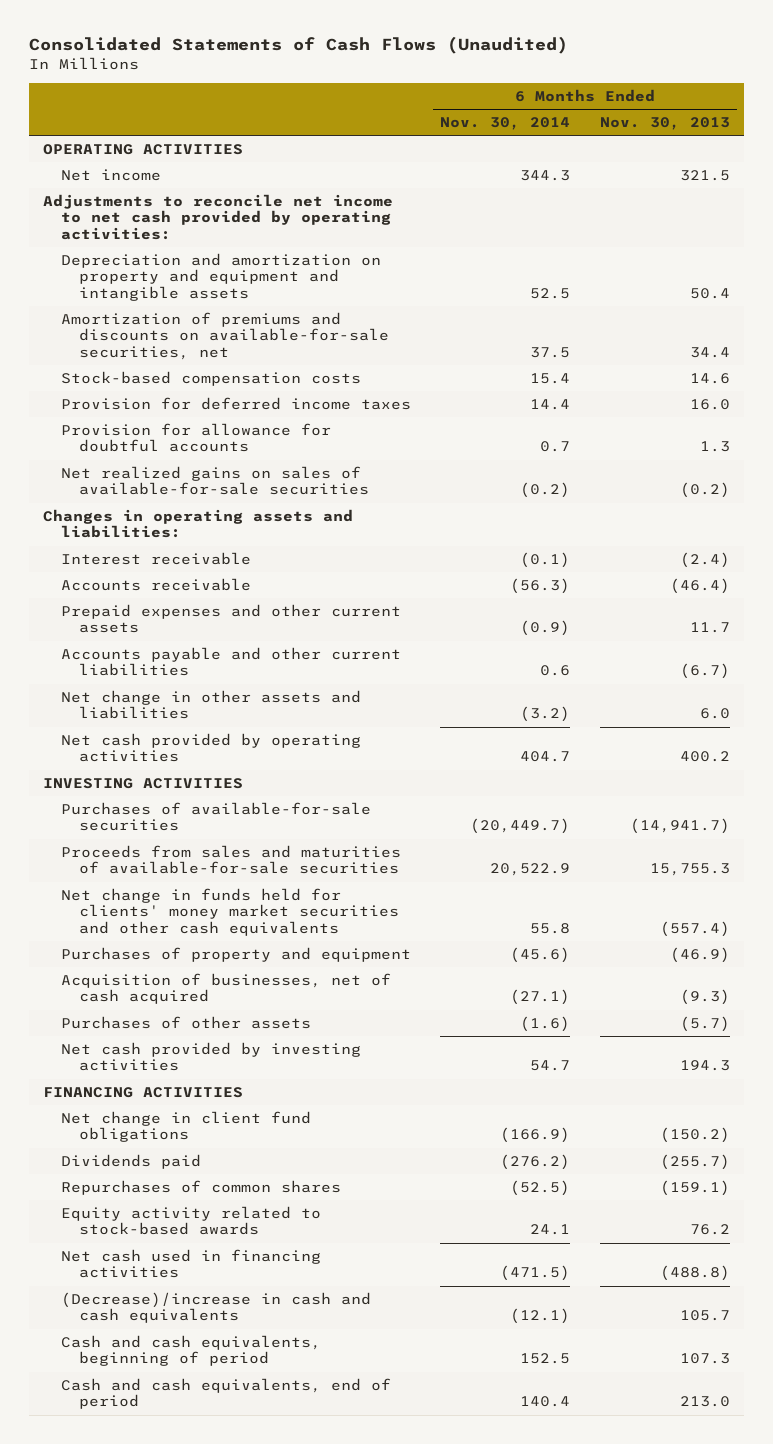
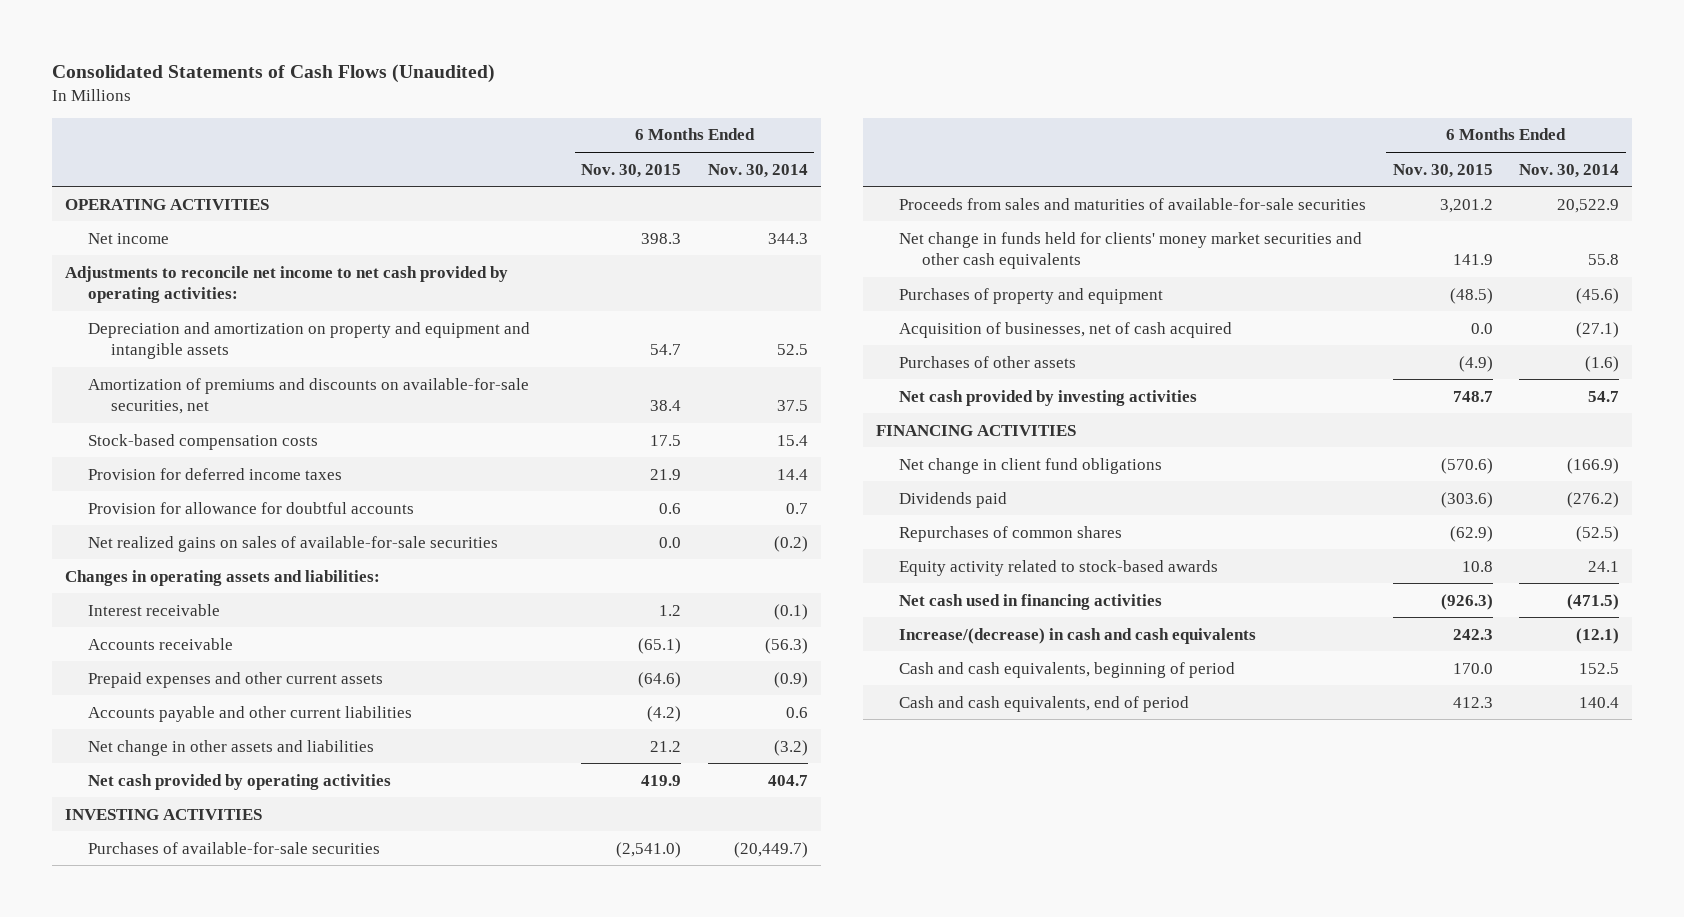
[599,117,730,131] Nov. 30, 2013 -> none
none -> [581,163,682,178] Nov. 30, 2015
[61,1291,372,1324] (Decrease)/increase in cash and cash equivalents -> [899,627,1257,644] Increase/(decrease) in cash and cash equivalents

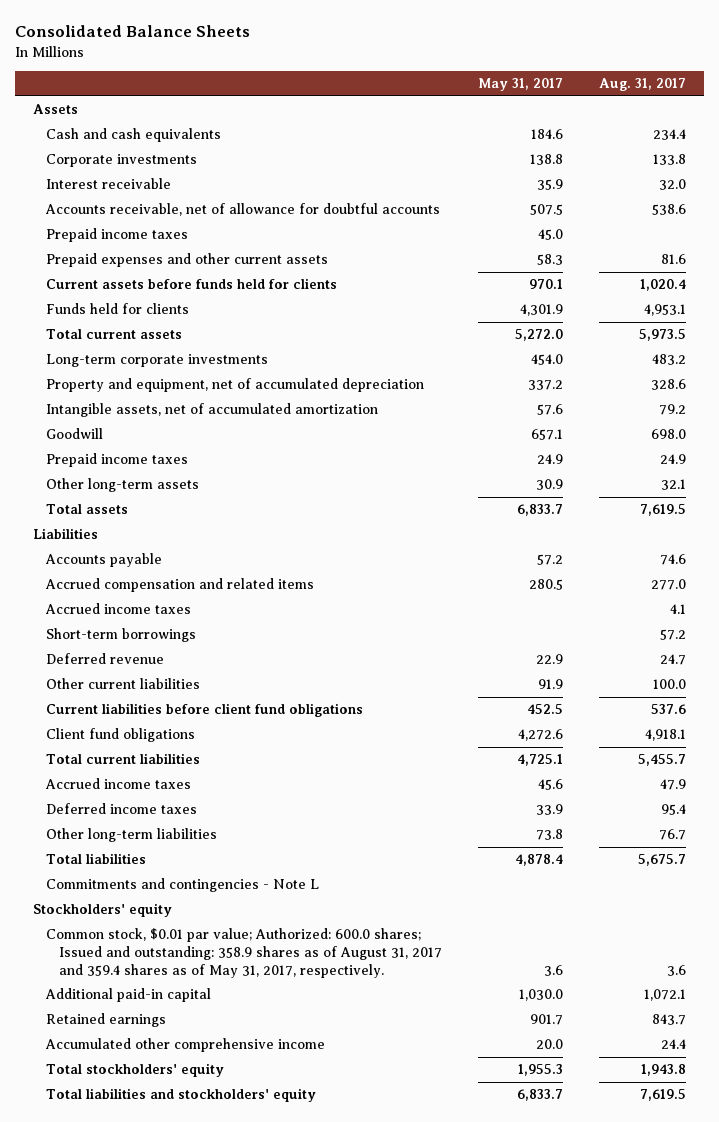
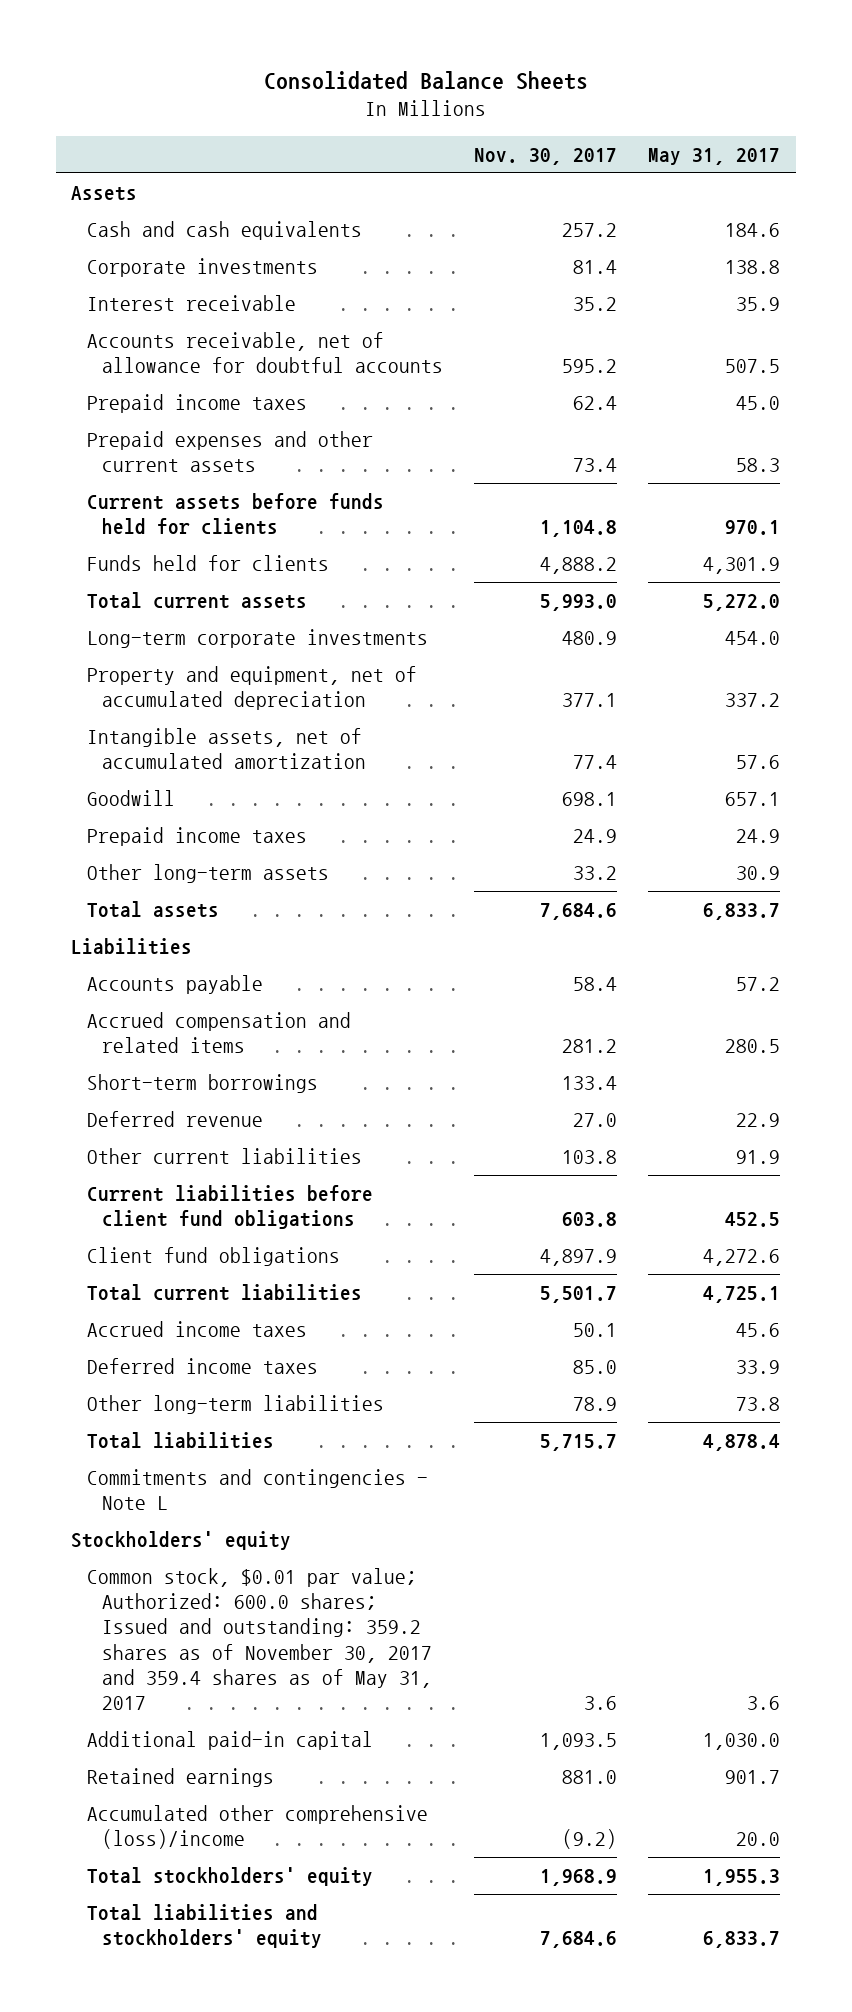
[598,78,686,92] Aug. 31, 2017 -> none
none -> [474,147,618,165] Nov. 30, 2017
[45,603,192,615] Accrued income taxes -> none
[46,928,442,978] Common stock, $0.01 par value; Authorized: 600.0 shares; Issued and outstanding: 358.9 shares as of August 31, 2017 and 359.4 shares as of May 31, 2017, respectively. -> [86,1567,433,1711] Common stock, $0.01 par value; Authorized: 600.0 shares; Issued and outstanding: 359.2 shares as of November 30, 2017 and 359.4 shares as of May 31, 2017
[45,1038,326,1053] Accumulated other comprehensive income -> [86,1804,428,1850] Accumulated other comprehensive (loss)/income

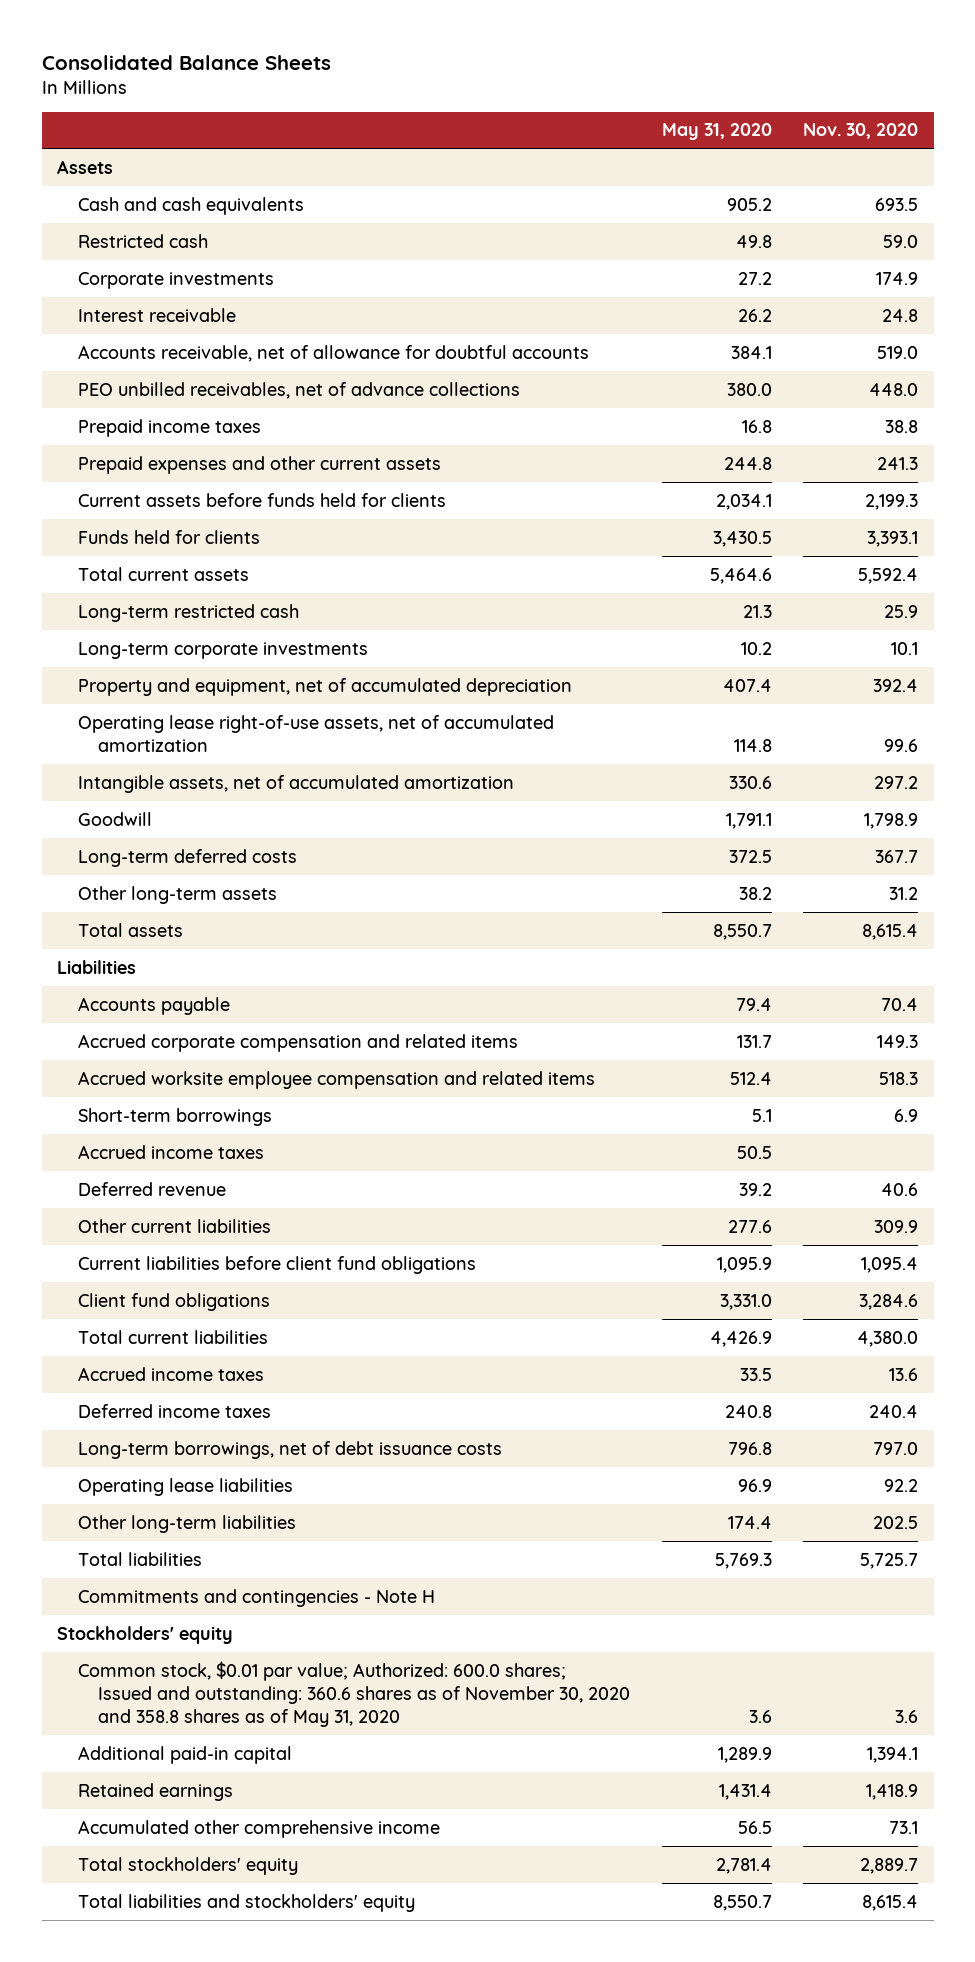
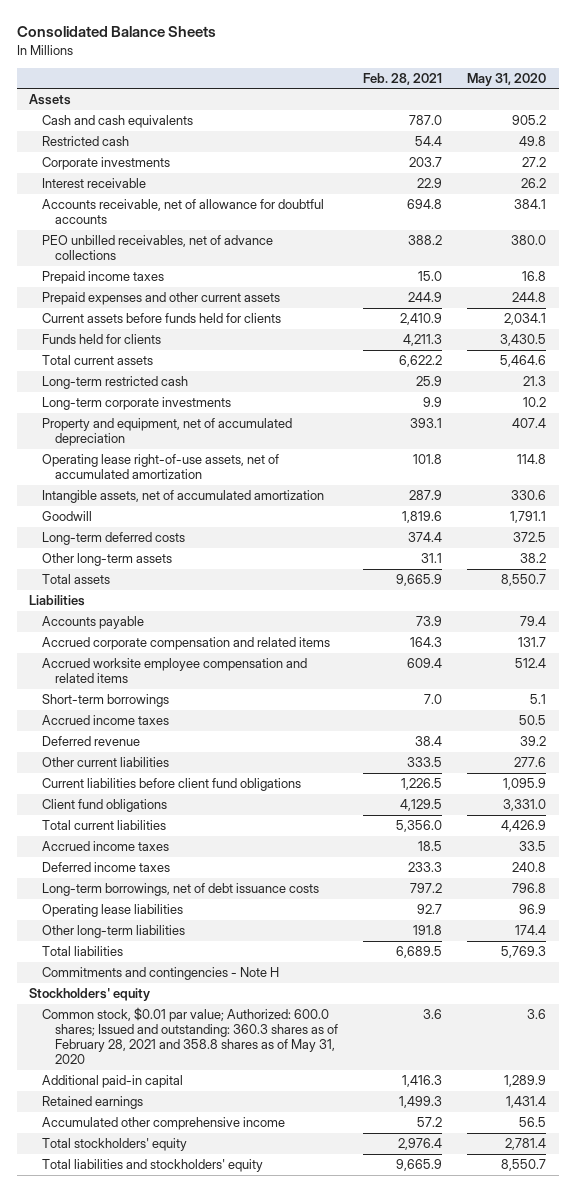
[802,123,918,140] Nov. 30, 2020 -> none
none -> [362,72,442,85] Feb. 28, 2021
[77,1660,631,1727] Common stock, $0.01 par value; Authorized: 600.0 shares; Issued and outstanding: 360.6 shares as of November 30, 2020 and 358.8 shares as of May 31, 2020 -> [42,1007,338,1065] Common stock, $0.01 par value; Authorized: 600.0 shares; Issued and outstanding: 360.3 shares as of February 28, 2021 and 358.8 shares as of May 31, 2020

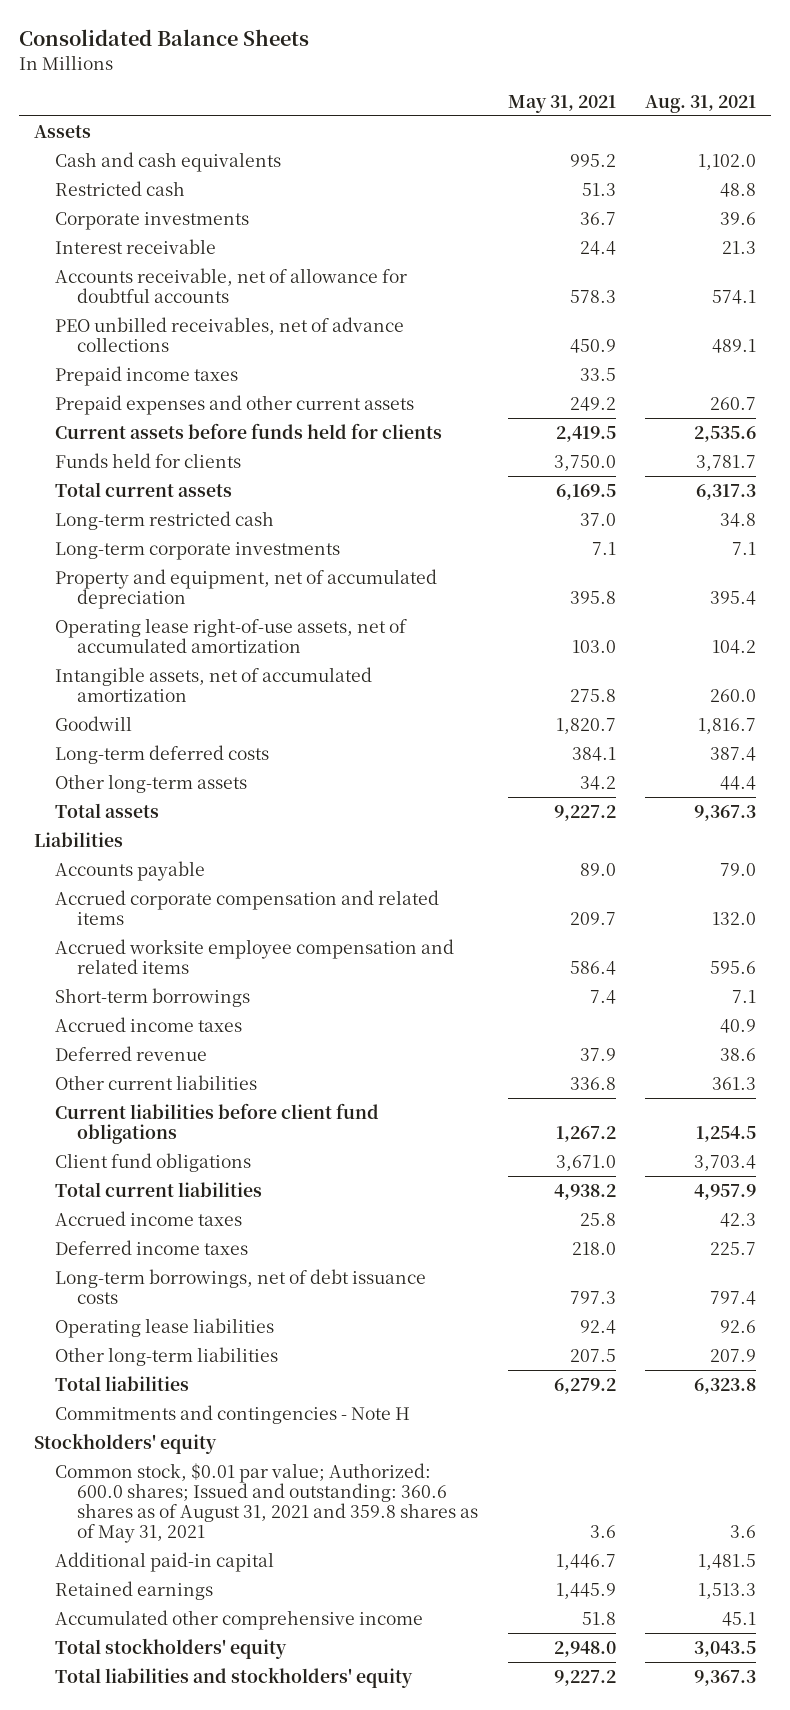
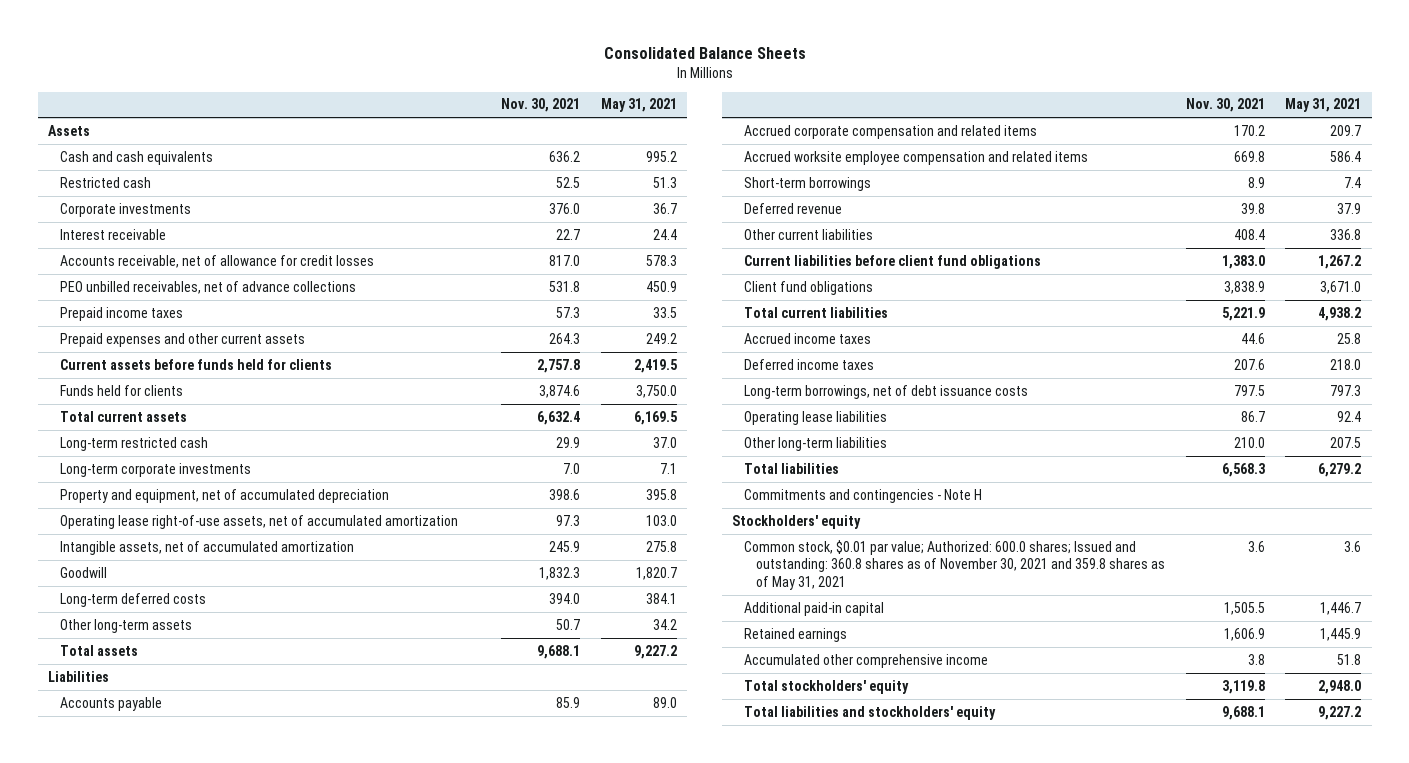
[645,94,757,113] Aug. 31, 2021 -> none
none -> [501,98,581,113] Nov. 30, 2021
[55,267,408,303] Accounts receivable, net of allowance for doubtful accounts -> [59,254,374,268] Accounts receivable, net of allowance for credit losses
[55,1016,243,1032] Accrued income taxes -> none
[55,1462,478,1544] Common stock, $0.01 par value; Authorized: 600.0 shares; Issued and outstanding: 360.6 shares as of August 31, 2021 and 359.8 shares as of May 31, 2021 -> [744,539,1165,590] Common stock, $0.01 par value; Authorized: 600.0 shares; Issued and outstanding: 360.8 shares as of November 30, 2021 and 359.8 shares as of May 31, 2021

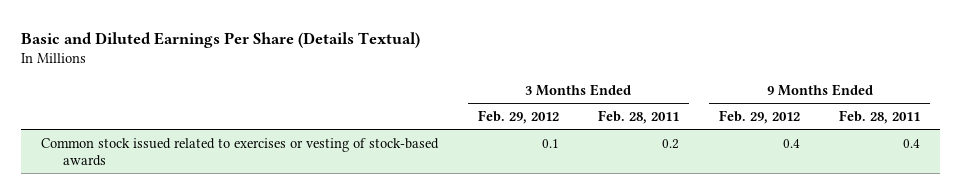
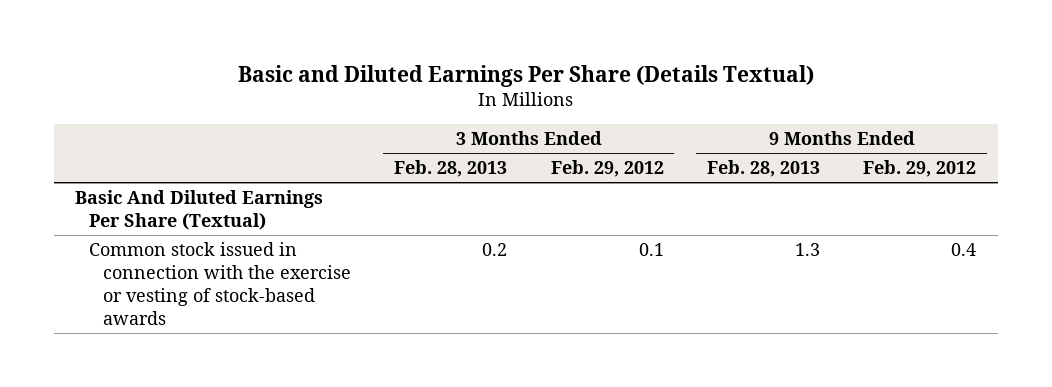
[598,109,680,124] Feb. 28, 2011 -> none
[839,109,921,124] Feb. 28, 2011 -> none
none -> [394,160,508,178] Feb. 28, 2013
none -> [706,160,820,178] Feb. 28, 2013
none -> [75,190,324,231] Basic And Diluted Earnings Per Share (Textual)
[40,137,439,166] Common stock issued related to exercises or vesting of stock-based awards -> [89,242,351,326] Common stock issued in connection with the exercise or vesting of stock-based awards

